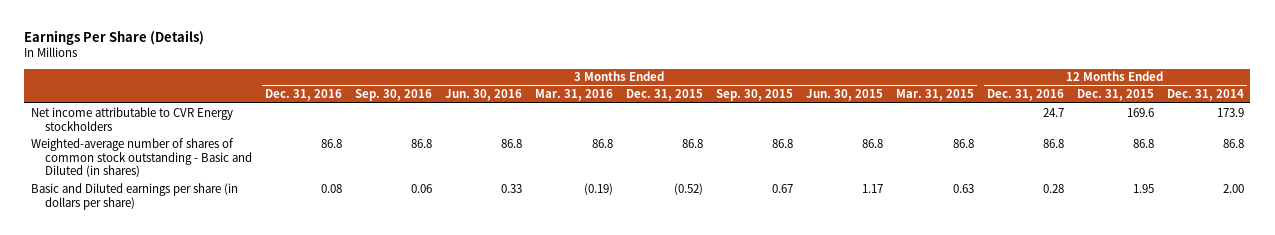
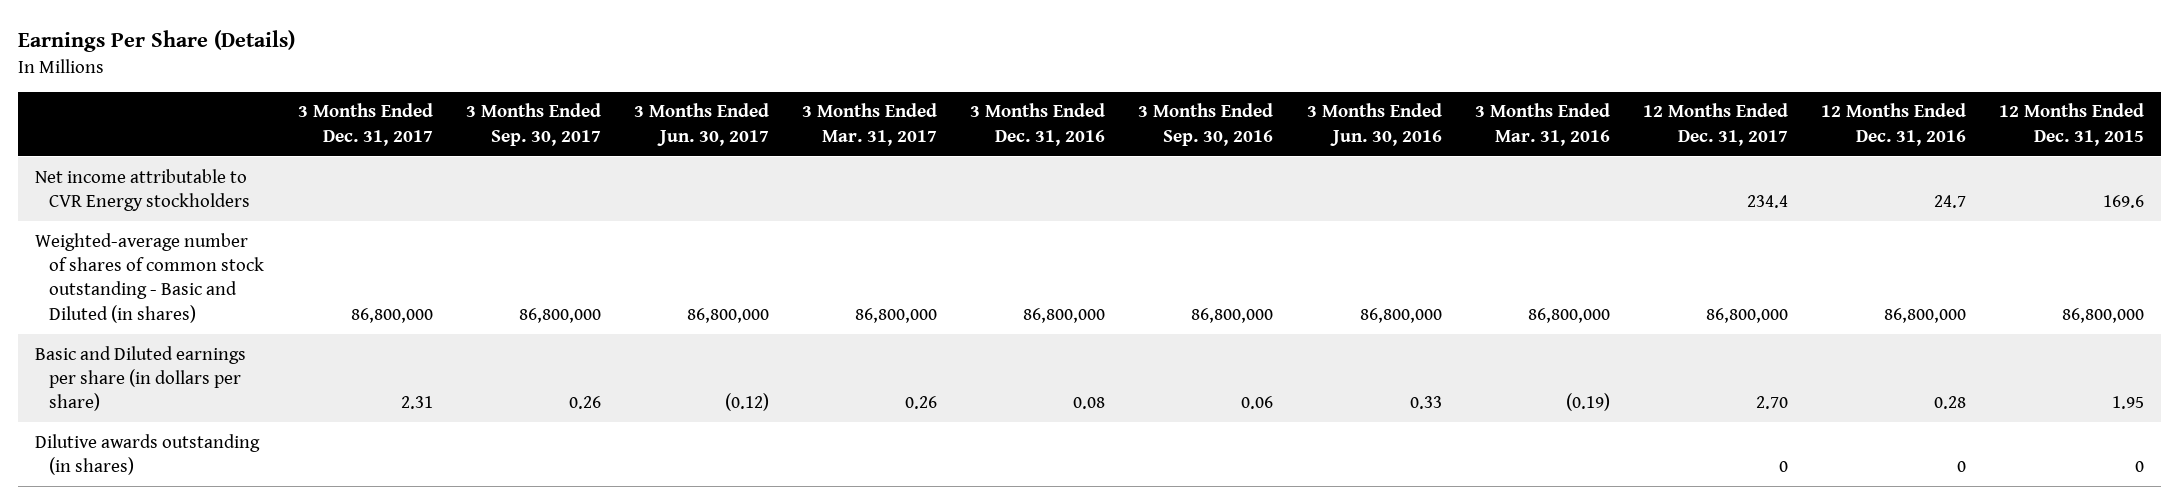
[625,89,703,102] Dec. 31, 2015 -> none
[715,89,793,102] Sep. 30, 2015 -> none
[805,89,883,102] Jun. 30, 2015 -> none
[895,89,974,102] Mar. 31, 2015 -> none
[1166,89,1244,102] Dec. 31, 2014 -> none
none -> [297,103,433,146] 3 Months Ended Dec. 31, 2017
none -> [465,103,601,146] 3 Months Ended Sep. 30, 2017
none -> [633,103,769,146] 3 Months Ended Jun. 30, 2017
none -> [802,103,938,146] 3 Months Ended Mar. 31, 2017
none -> [1642,103,1788,146] 12 Months Ended Dec. 31, 2017
[321,138,343,148] 86.8 -> [1023,307,1106,323] 86,800,000
[410,138,432,148] 86.8 -> [1191,307,1274,323] 86,800,000
[500,138,522,148] 86.8 -> [1359,307,1442,323] 86,800,000
[591,138,613,148] 86.8 -> [1527,307,1610,323] 86,800,000
[1042,138,1064,148] 86.8 -> [1884,307,1967,323] 86,800,000
[1132,138,1154,148] 86.8 -> [2062,307,2145,323] 86,800,000
none -> [34,433,260,475] Dilutive awards outstanding (in shares)

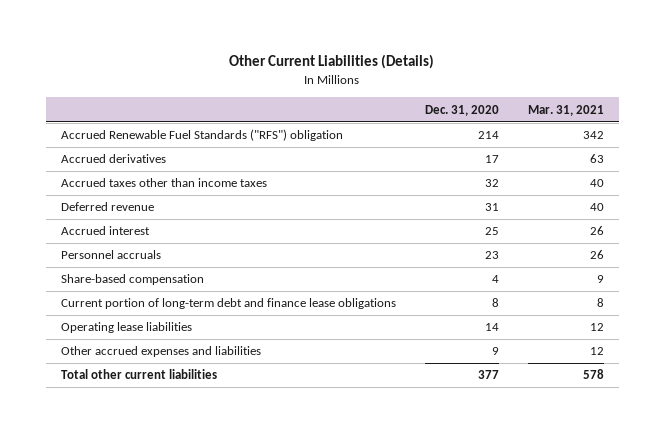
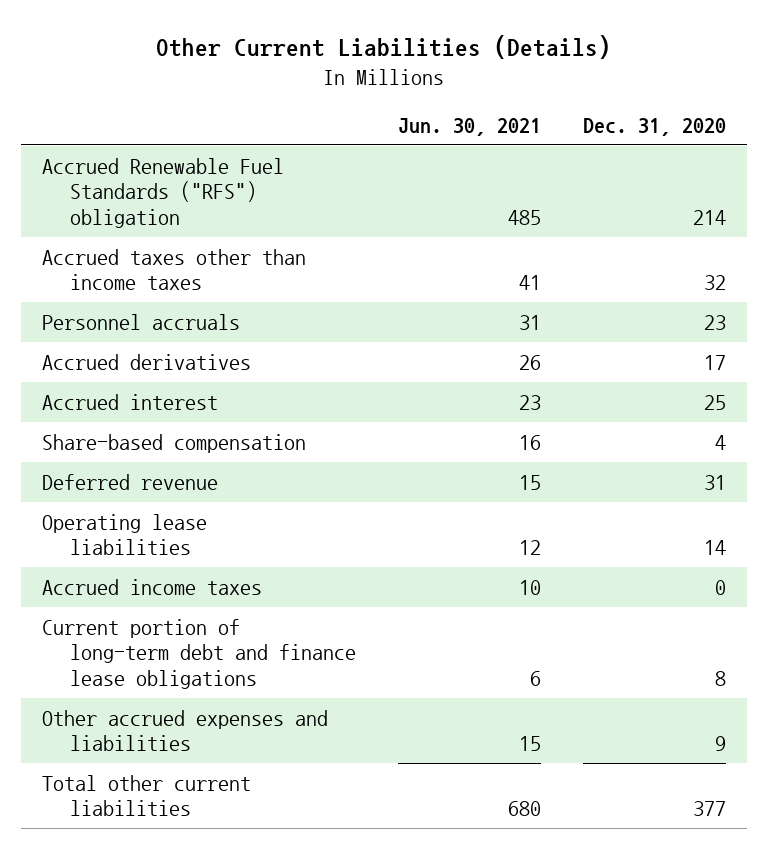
[528,104,605,116] Mar. 31, 2021 -> none
none -> [398,117,542,136] Jun. 30, 2021
[60,154,166,164] Accrued derivatives -> [42,353,252,370] Accrued derivatives
[60,226,150,236] Accrued interest -> [42,393,219,410] Accrued interest
[60,202,154,212] Deferred revenue -> [42,473,219,490] Deferred revenue
none -> [42,578,263,595] Accrued income taxes
[60,298,396,310] Current portion of long-term debt and finance lease obligations -> [42,618,356,689] Current portion of long-term debt and finance lease obligations

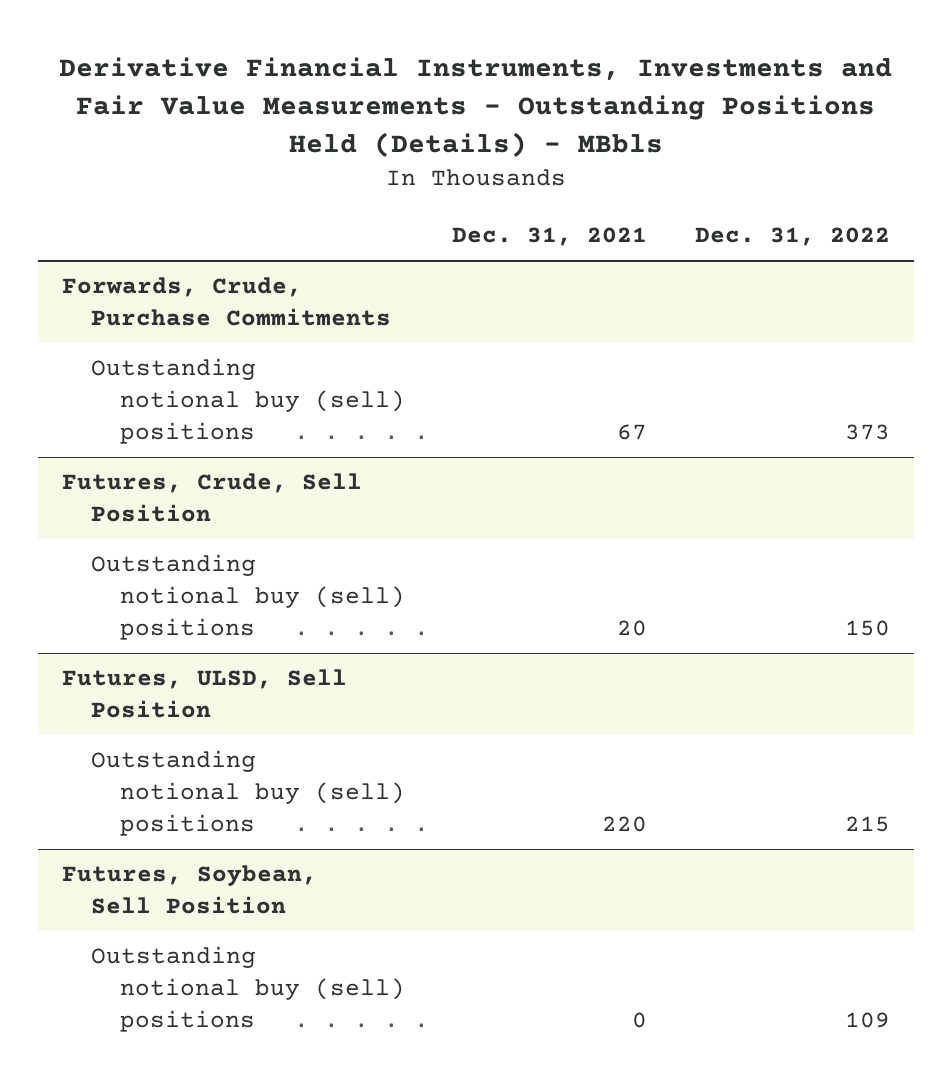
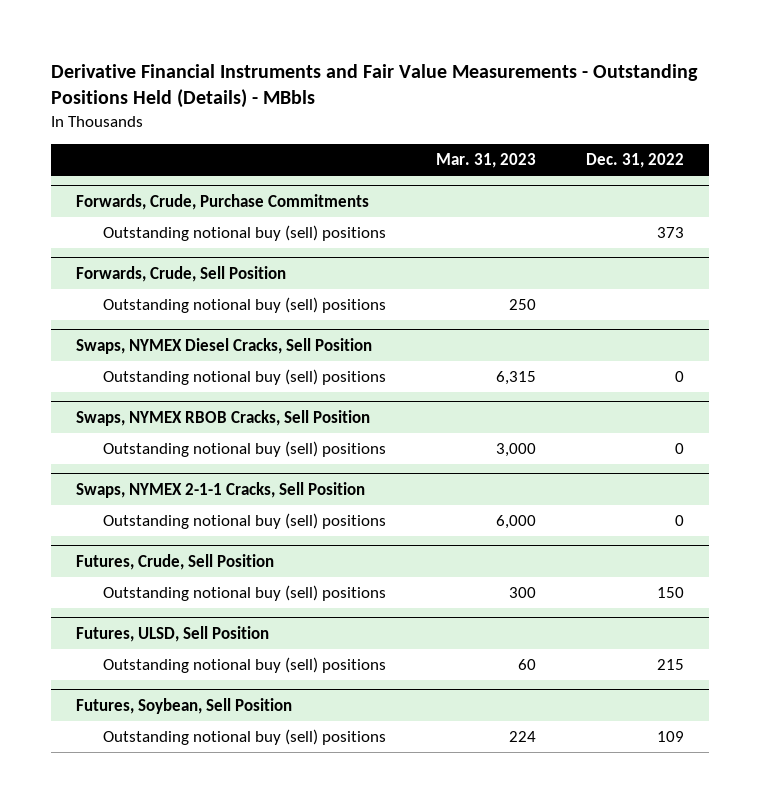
[58,57,892,158] Derivative Financial Instruments, Investments and Fair Value Measurements - Outstanding Positions Held (Details) - MBbls -> [51,63,699,109] Derivative Financial Instruments and Fair Value Measurements - Outstanding Positions Held (Details) - MBbls
[452,226,648,246] Dec. 31, 2021 -> none
none -> [435,153,536,169] Mar. 31, 2023
none -> [76,265,287,282] Forwards, Crude, Sell Position
none -> [102,297,386,314] Outstanding notional buy (sell) positions
none -> [76,337,373,354] Swaps, NYMEX Diesel Cracks, Sell Position
none -> [102,369,386,386] Outstanding notional buy (sell) positions
none -> [76,409,371,426] Swaps, NYMEX RBOB Cracks, Sell Position
none -> [102,441,386,458] Outstanding notional buy (sell) positions
none -> [76,481,366,498] Swaps, NYMEX 2-1-1 Cracks, Sell Position
none -> [102,513,386,530] Outstanding notional buy (sell) positions

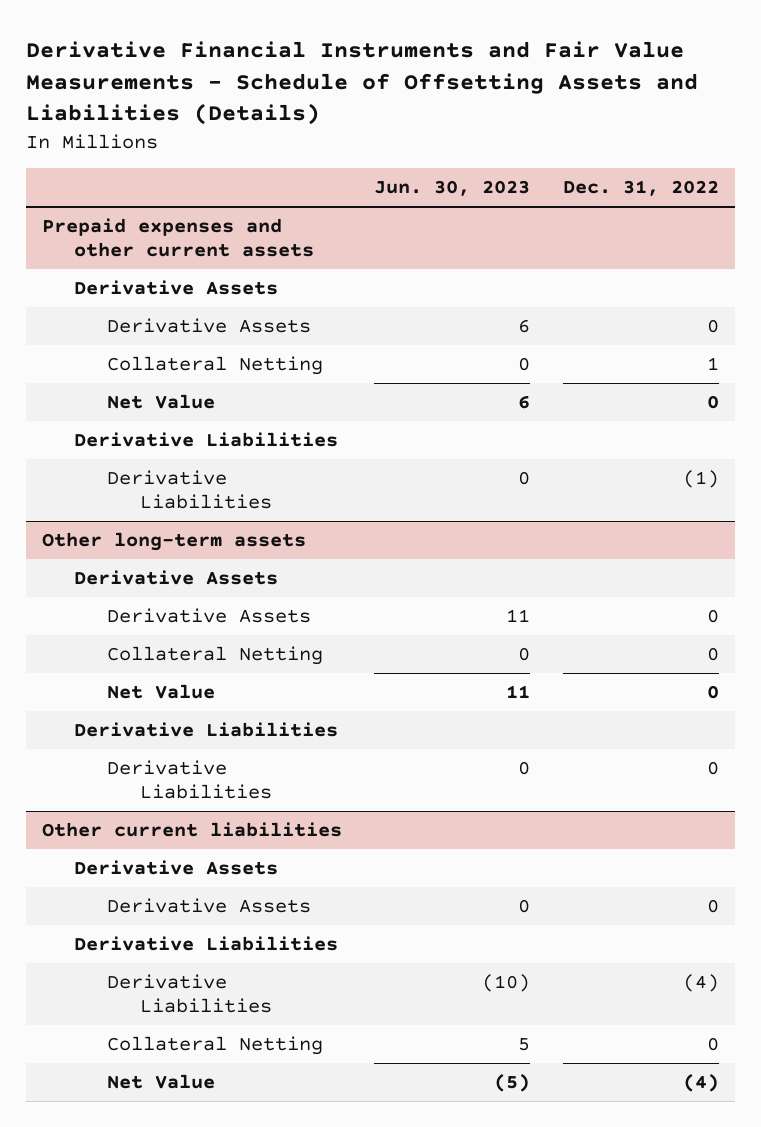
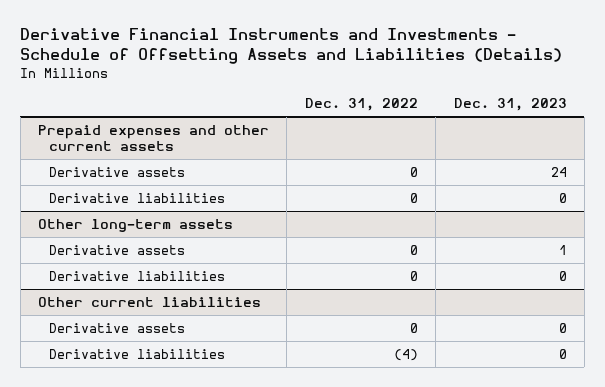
[25,41,698,126] Derivative Financial Instruments and Fair Value Measurements - Schedule of Offsetting Assets and Liabilities (Details) -> [20,28,563,65] Derivative Financial Instruments and Investments - Schedule of Offsetting Assets and Liabilities (Details)
[374,180,531,197] Jun. 30, 2023 -> none
none -> [453,98,567,112] Dec. 31, 2023
[74,279,279,295] Derivative Assets -> none
[106,355,323,375] Collateral Netting -> none
[106,393,215,409] Net Value -> none
[74,431,339,447] Derivative Liabilities -> none
[106,317,311,333] Derivative Assets -> [48,166,185,177] Derivative assets
[106,469,272,509] Derivative Liabilities -> [48,192,225,203] Derivative liabilities
[682,469,719,488] (1) -> [409,192,418,203] 0
[74,569,279,585] Derivative Assets -> none
[106,645,323,665] Collateral Netting -> none
[106,683,215,699] Net Value -> none
[74,721,339,737] Derivative Liabilities -> none
[106,607,311,623] Derivative Assets -> [48,244,185,255] Derivative assets
[106,759,272,799] Derivative Liabilities -> [48,270,225,281] Derivative liabilities
[74,859,279,875] Derivative Assets -> none
[74,935,339,951] Derivative Liabilities -> none
[106,1035,323,1055] Collateral Netting -> none
[106,1073,215,1089] Net Value -> none
[106,897,311,913] Derivative Assets -> [48,322,185,333] Derivative assets
[106,973,272,1013] Derivative Liabilities -> [48,348,225,359] Derivative liabilities

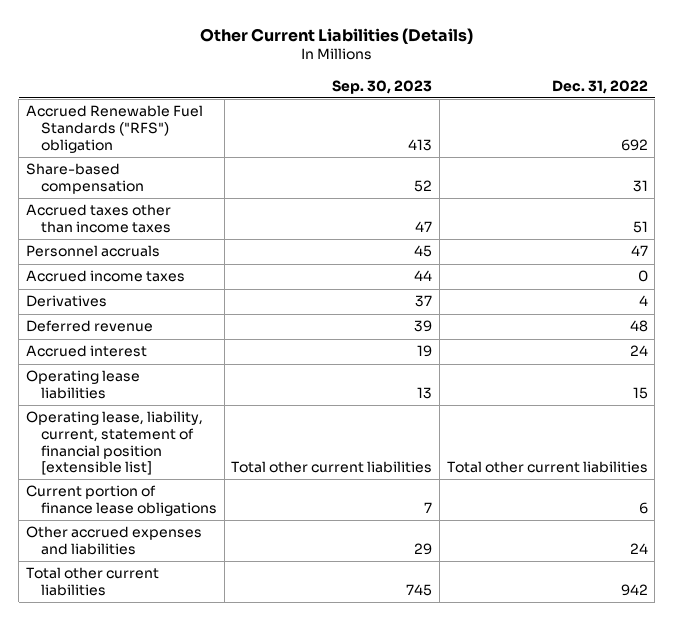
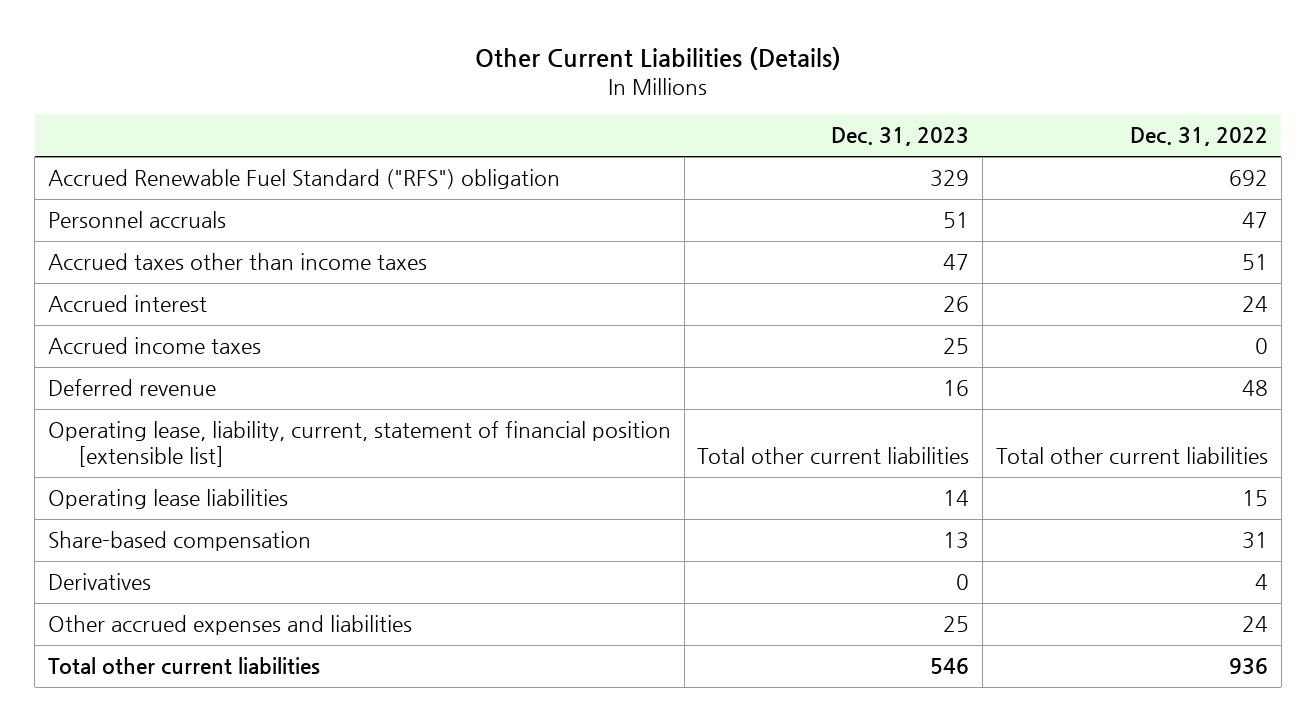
[332,79,433,94] Sep. 30, 2023 -> none
none -> [831,127,970,147] Dec. 31, 2023
[26,105,204,153] Accrued Renewable Fuel Standards ("RFS") obligation -> [47,169,560,190] Accrued Renewable Fuel Standard ("RFS") obligation
[26,204,172,233] Accrued taxes other than income taxes -> [47,253,427,271] Accrued taxes other than income taxes
[26,345,148,358] Accrued interest -> [47,295,207,313] Accrued interest
[26,485,217,516] Current portion of finance lease obligations -> none
[26,370,141,399] Operating lease liabilities -> [47,489,288,510] Operating lease liabilities
[26,163,144,194] Share-based compensation -> [47,531,311,552] Share-based compensation
[26,295,108,308] Derivatives -> [47,573,151,591] Derivatives
[620,583,648,596] 942 -> [1228,658,1268,675] 936

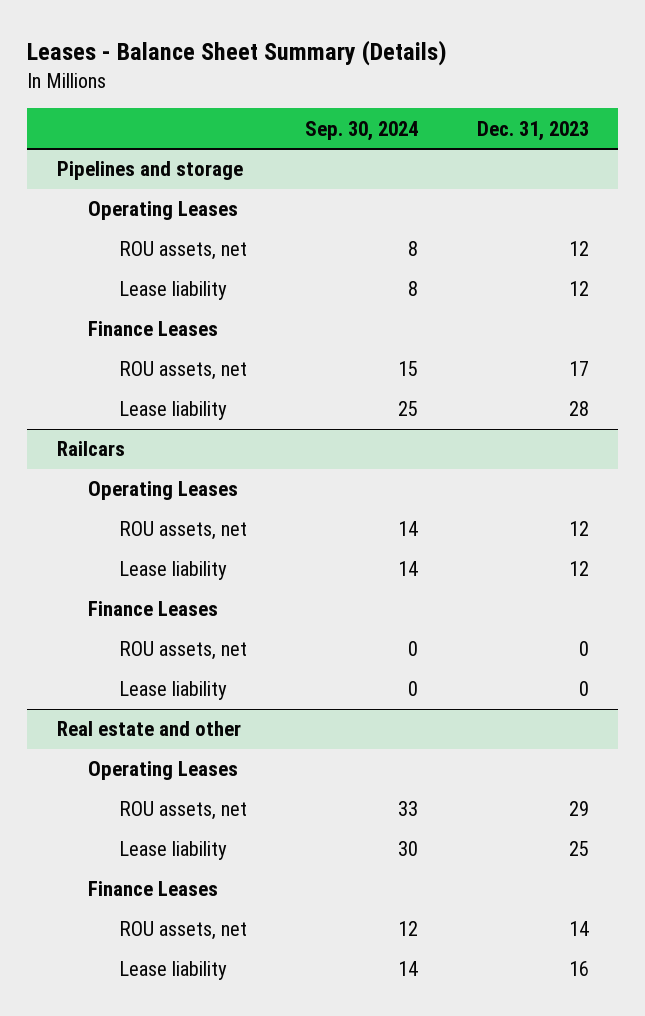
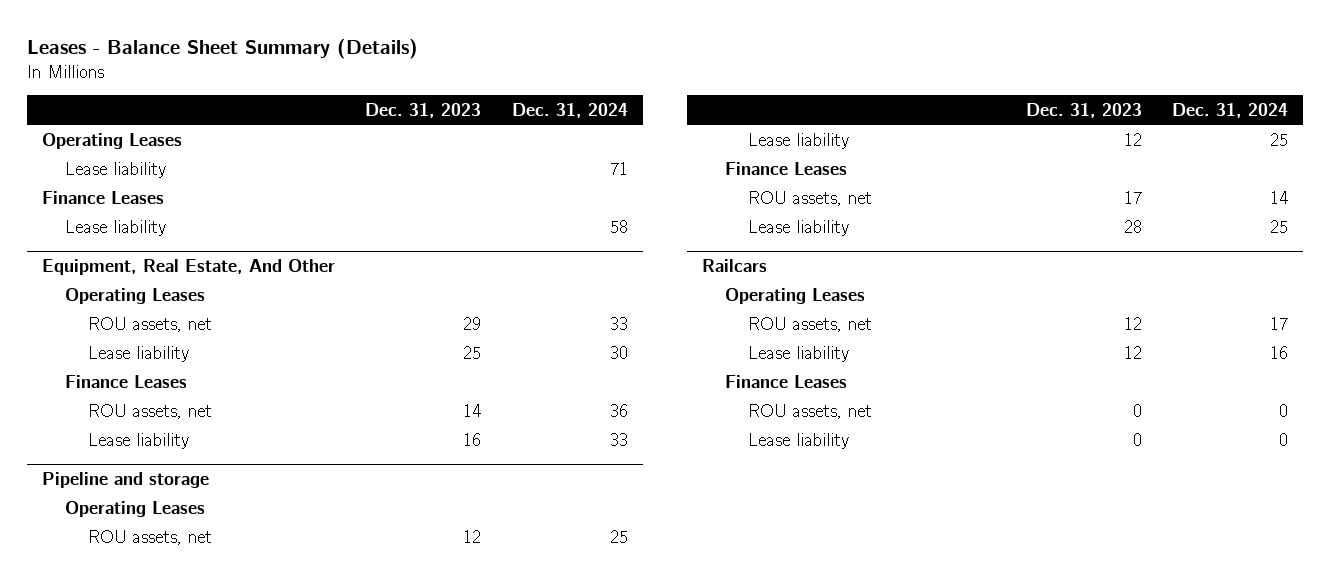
[305,120,419,141] Sep. 30, 2024 -> none
none -> [511,102,628,118] Dec. 31, 2024
[56,161,243,181] Pipelines and storage -> none
none -> [64,161,166,178] Lease liability
none -> [41,190,164,204] Finance Leases
none -> [64,219,166,236] Lease liability
none -> [41,258,335,275] Equipment, Real Estate, And Other
none -> [64,287,205,304] Operating Leases
none -> [88,316,213,332] ROU assets, net
none -> [88,345,190,362] Lease liability
none -> [64,374,187,388] Finance Leases
none -> [88,403,213,419] ROU assets, net
none -> [88,432,190,449] Lease liability
none -> [41,471,209,488] Pipeline and storage
none -> [64,500,205,517] Operating Leases
[56,721,241,737] Real estate and other -> none
[87,761,238,781] Operating Leases -> none
[119,801,248,821] ROU assets, net -> none
[119,841,228,861] Lease liability -> none
[87,881,218,897] Finance Leases -> none
[119,921,248,941] ROU assets, net -> none
[119,961,228,981] Lease liability -> none

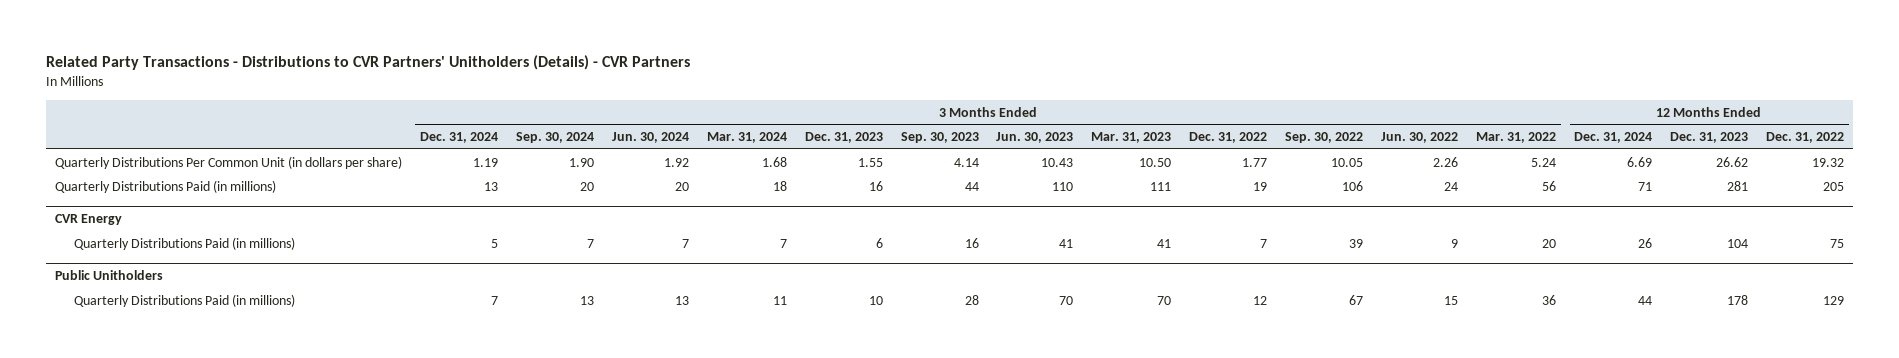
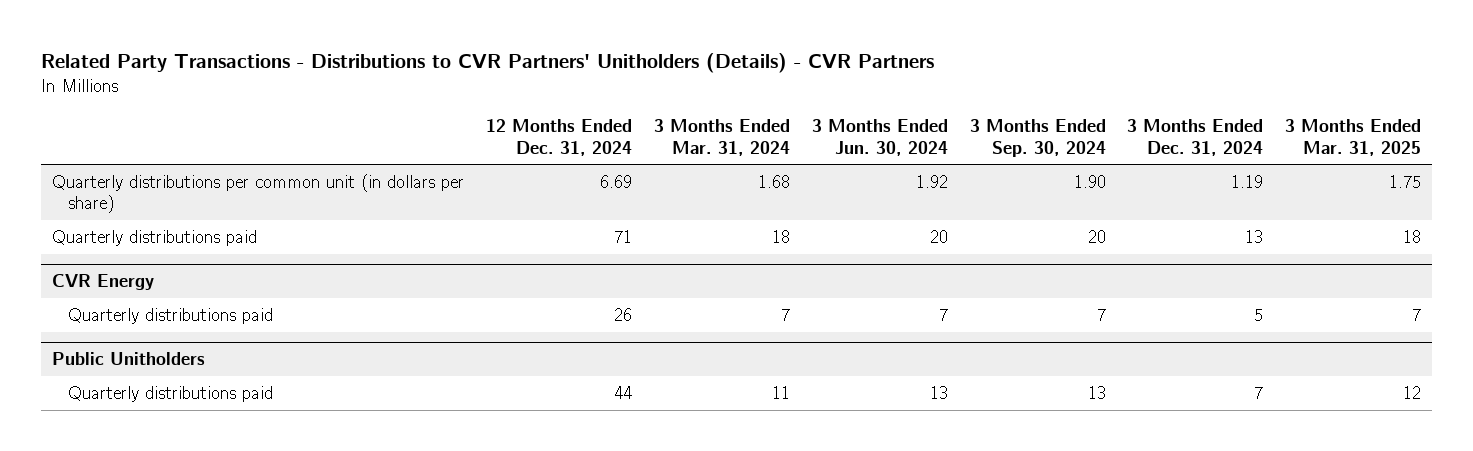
[804,131,883,143] Dec. 31, 2023 -> none
[900,131,979,143] Sep. 30, 2023 -> none
[996,131,1074,143] Jun. 30, 2023 -> none
[1091,131,1172,143] Mar. 31, 2023 -> none
[1189,131,1268,143] Dec. 31, 2022 -> none
[1285,131,1364,143] Sep. 30, 2022 -> none
[1381,131,1459,143] Jun. 30, 2022 -> none
[1476,131,1557,143] Mar. 31, 2022 -> none
[1670,131,1749,143] Dec. 31, 2023 -> none
[1766,131,1845,143] Dec. 31, 2022 -> none
none -> [1285,119,1422,156] 3 Months Ended Mar. 31, 2025
[54,155,402,169] Quarterly Distributions Per Common Unit (in dollars per share) -> [52,173,465,214] Quarterly distributions per common unit (in dollars per share)
[54,179,276,193] Quarterly Distributions Paid (in millions) -> [52,229,258,246] Quarterly distributions paid
[74,236,296,250] Quarterly Distributions Paid (in millions) -> [67,307,273,324] Quarterly distributions paid
[74,293,296,307] Quarterly Distributions Paid (in millions) -> [67,385,273,402] Quarterly distributions paid

